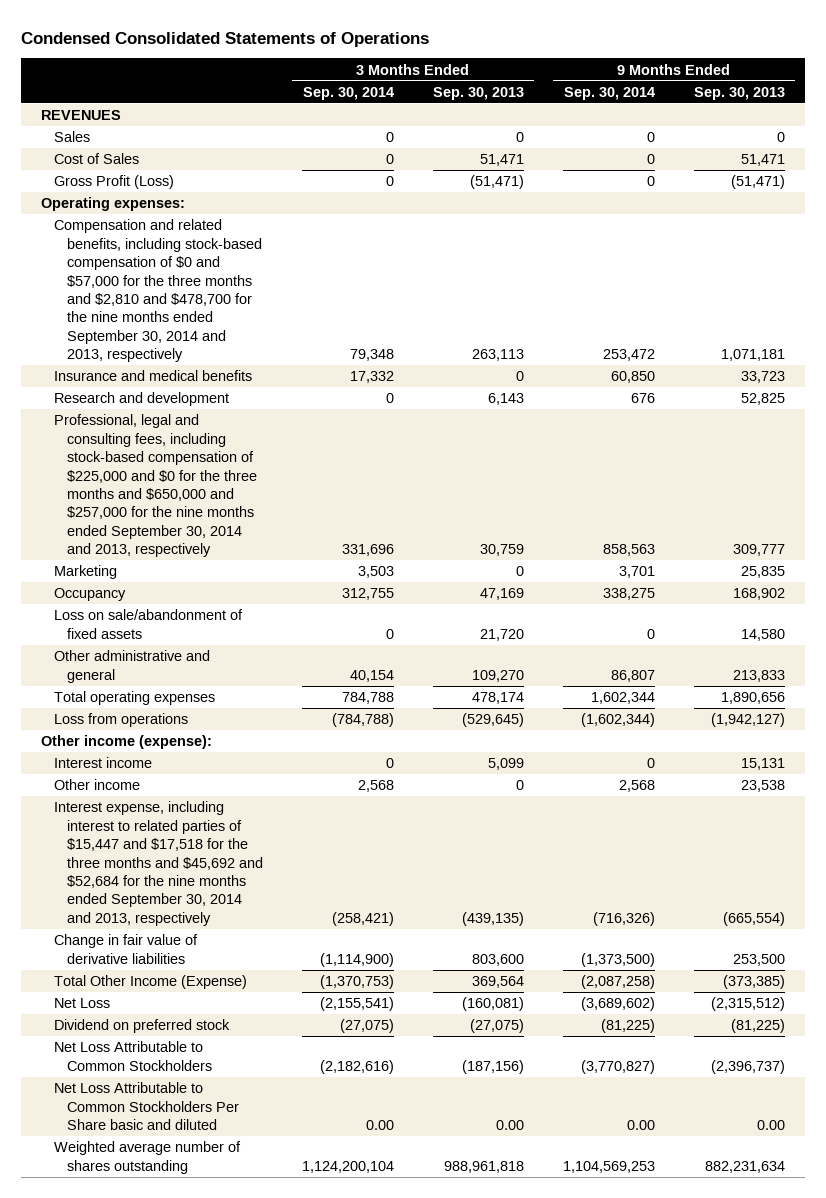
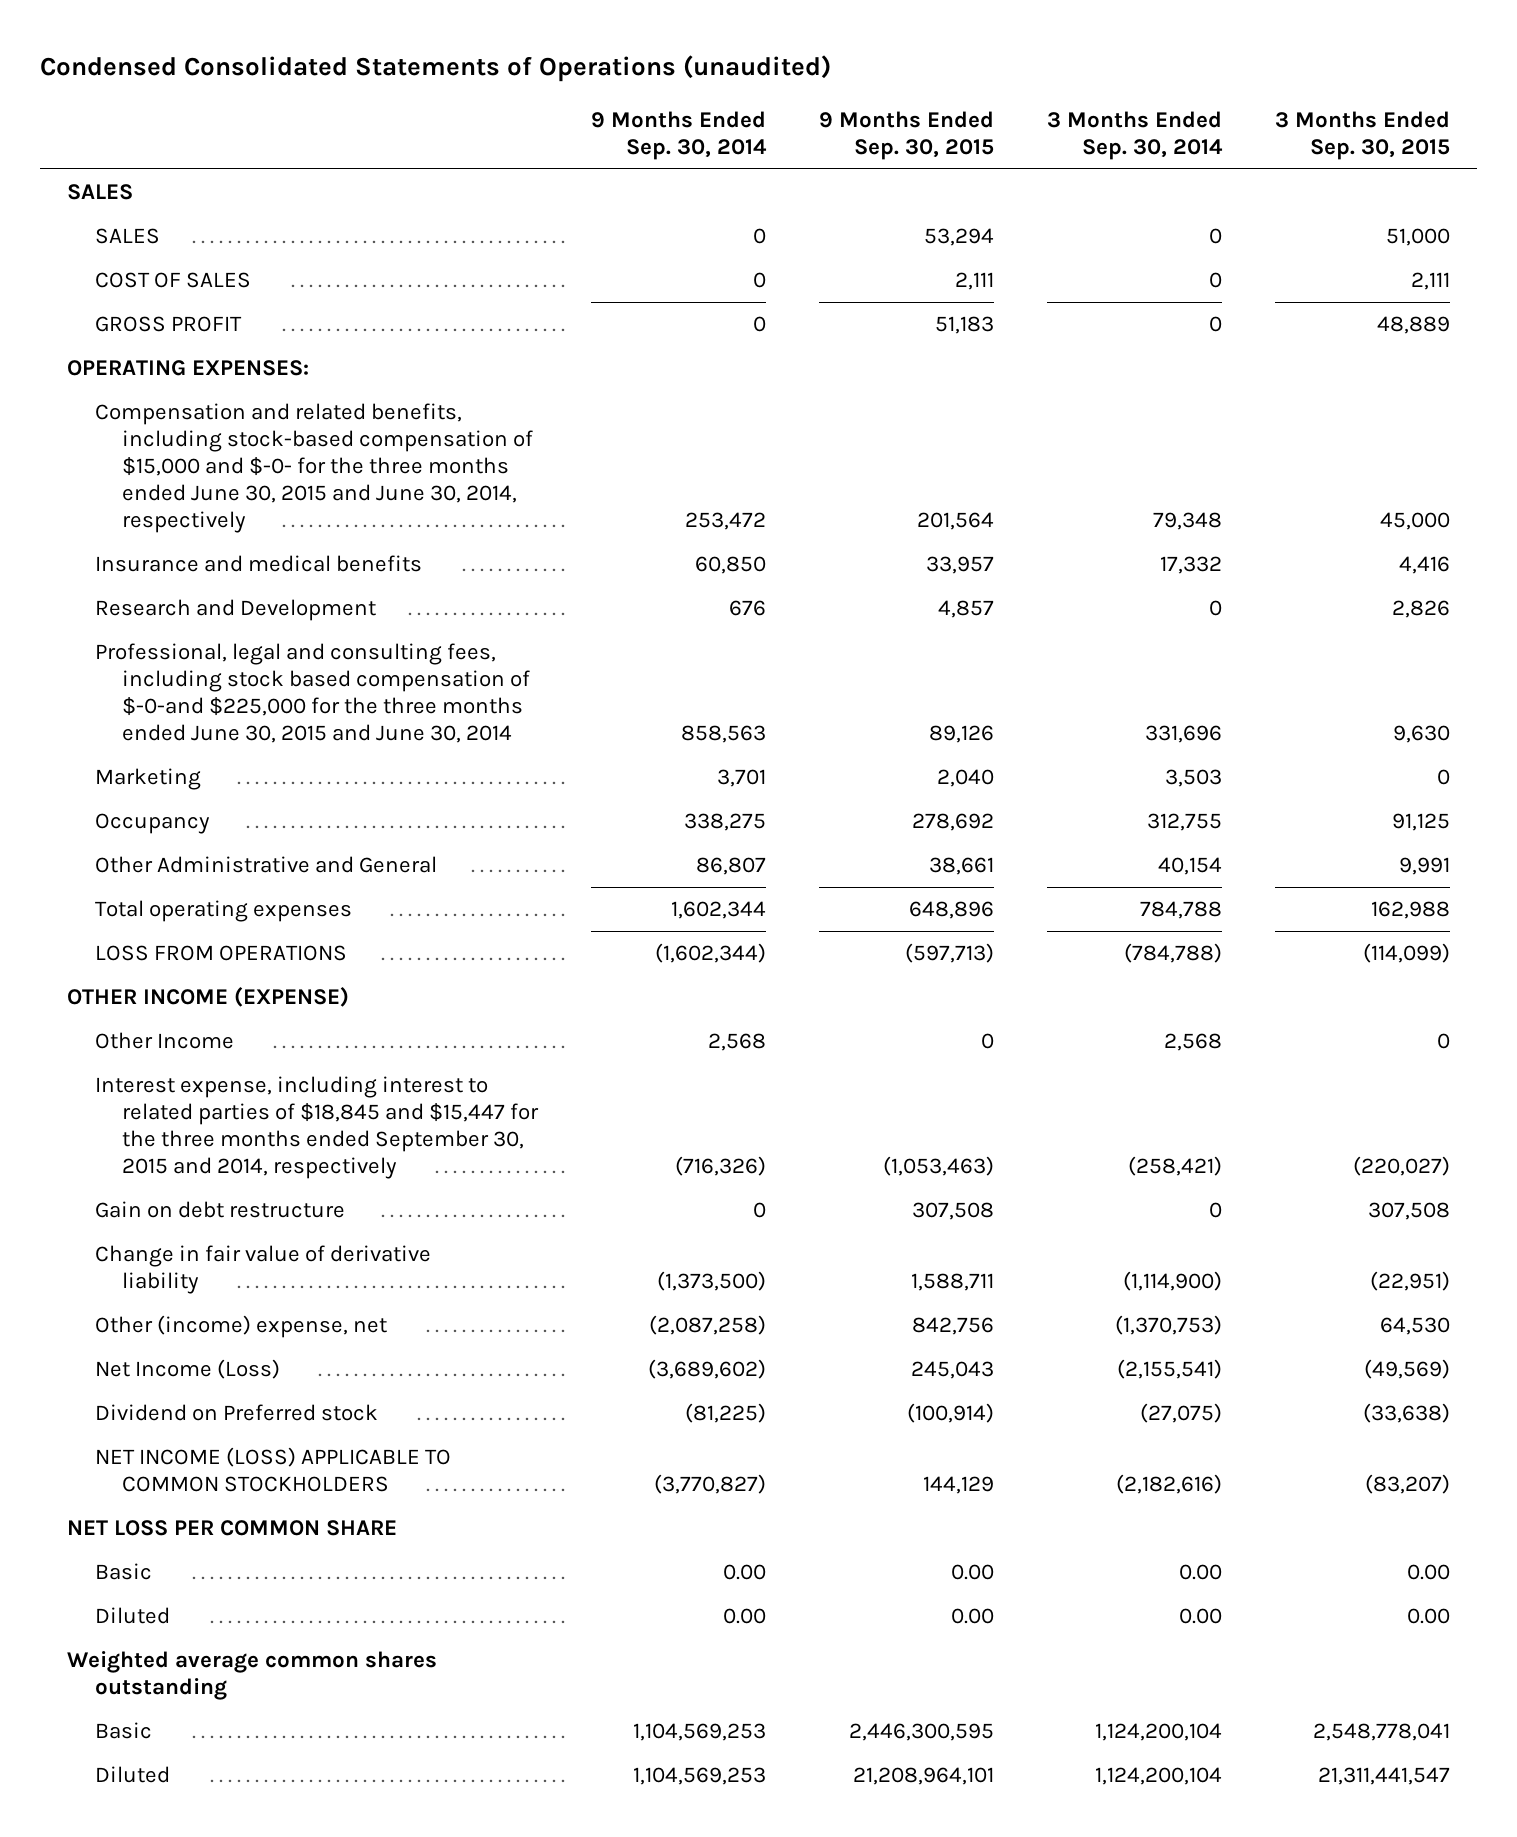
[21,31,430,47] Condensed Consolidated Statements of Operations -> [40,55,832,83] Condensed Consolidated Statements of Operations (unaudited)
[433,86,525,100] Sep. 30, 2013 -> none
[694,86,786,100] Sep. 30, 2013 -> none
none -> [819,110,995,160] 9 Months Ended Sep. 30, 2015
none -> [1275,110,1451,160] 3 Months Ended Sep. 30, 2015
[40,110,121,121] REVENUES -> none
none -> [66,183,133,200] SALES
[53,131,90,143] Sales -> [94,227,160,244] SALES
[53,153,139,165] Cost of Sales -> [94,271,251,288] COST OF SALES
[53,175,174,190] Gross Profit (Loss) -> [94,315,242,332] GROSS PROFIT
[40,197,185,212] Operating expenses: -> [66,359,309,376] OPERATING EXPENSES:
[53,219,262,363] Compensation and related benefits, including stock-based compensation of $0 and $57,000 for the three months and $2,810 and $478,700 for the nine months ended September 30, 2014 and 2013, respectively -> [94,402,534,534] Compensation and related benefits, including stock-based compensation of $15,000 and $-0- for the three months ended June 30, 2015 and June 30, 2014, respectively
[53,392,229,407] Research and development -> [94,598,376,621] Research and Development
[53,414,257,558] Professional, legal and consulting fees, including stock-based compensation of $225,000 and $0 for the three months and $650,000 and $257,000 for the nine months ended September 30, 2014 and 2013, respectively -> [94,642,531,744] Professional, legal and consulting fees, including stock based compensation of $-0-and $225,000 for the three months ended June 30, 2015 and June 30, 2014
[53,609,243,639] Loss on sale/abandonment of fixed assets -> none
[53,650,210,683] Other administrative and general -> [94,855,437,873] Other Administrative and General
[53,757,152,769] Interest income -> none
[53,1082,239,1131] Net Loss Attributable to Common Stockholders Per Share basic and diluted -> none
[53,713,188,728] Loss from operations -> [94,944,347,961] LOSS FROM OPERATIONS
[40,735,212,750] Other income (expense): -> [66,986,349,1007] OTHER INCOME (EXPENSE)
[53,779,140,791] Other income -> [94,1031,234,1049] Other Income
[53,801,263,926] Interest expense, including interest to related parties of $15,447 and $17,518 for the three months and $45,692 and $52,684 for the nine months ended September 30, 2014 and 2013, respectively -> [94,1075,540,1180] Interest expense, including interest to related parties of $18,845 and $15,447 for the three months ended September 30, 2015 and 2014, respectively
none -> [94,1200,345,1218] Gain on debt restructure
[53,934,198,964] Change in fair value of derivative liabilities -> [94,1244,431,1295] Change in fair value of derivative liability
[53,975,247,990] Total Other Income (Expense) -> [94,1314,387,1338] Other (income) expense, net
[53,998,110,1009] Net Loss -> [94,1358,280,1379] Net Income (Loss)
[53,1019,230,1034] Dividend on preferred stock -> [94,1403,378,1421] Dividend on Preferred stock
[53,1041,212,1071] Net Loss Attributable to Common Stockholders -> [94,1446,451,1493] NET INCOME (LOSS) APPLICABLE TO COMMON STOCKHOLDERS
none -> [66,1519,397,1536] NET LOSS PER COMMON SHARE
none -> [94,1562,152,1580] Basic
none -> [94,1606,170,1624] Diluted
none -> [66,1650,437,1701] Weighted average common shares outstanding
[53,1141,241,1174] Weighted average number of shares outstanding -> [94,1721,152,1739] Basic
none -> [94,1765,170,1783] Diluted

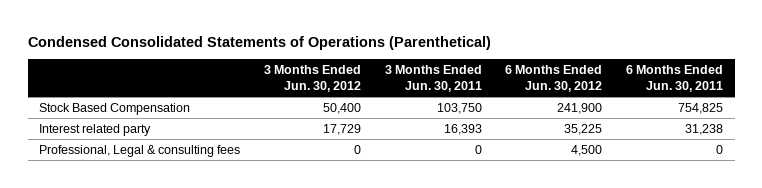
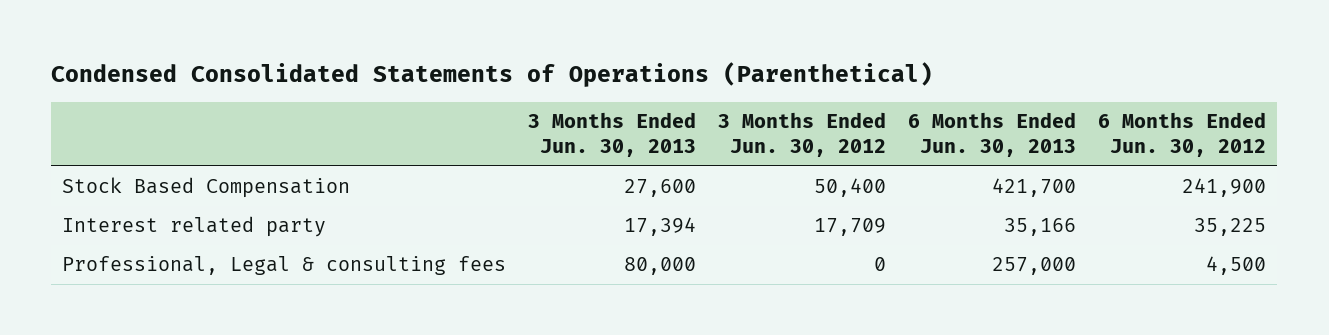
[384,65,482,93] 3 Months Ended Jun. 30, 2011 -> none
[625,65,723,93] 6 Months Ended Jun. 30, 2011 -> none
none -> [528,112,697,158] 3 Months Ended Jun. 30, 2013
none -> [908,112,1077,158] 6 Months Ended Jun. 30, 2013
[322,123,361,135] 17,729 -> [814,218,887,237] 17,709

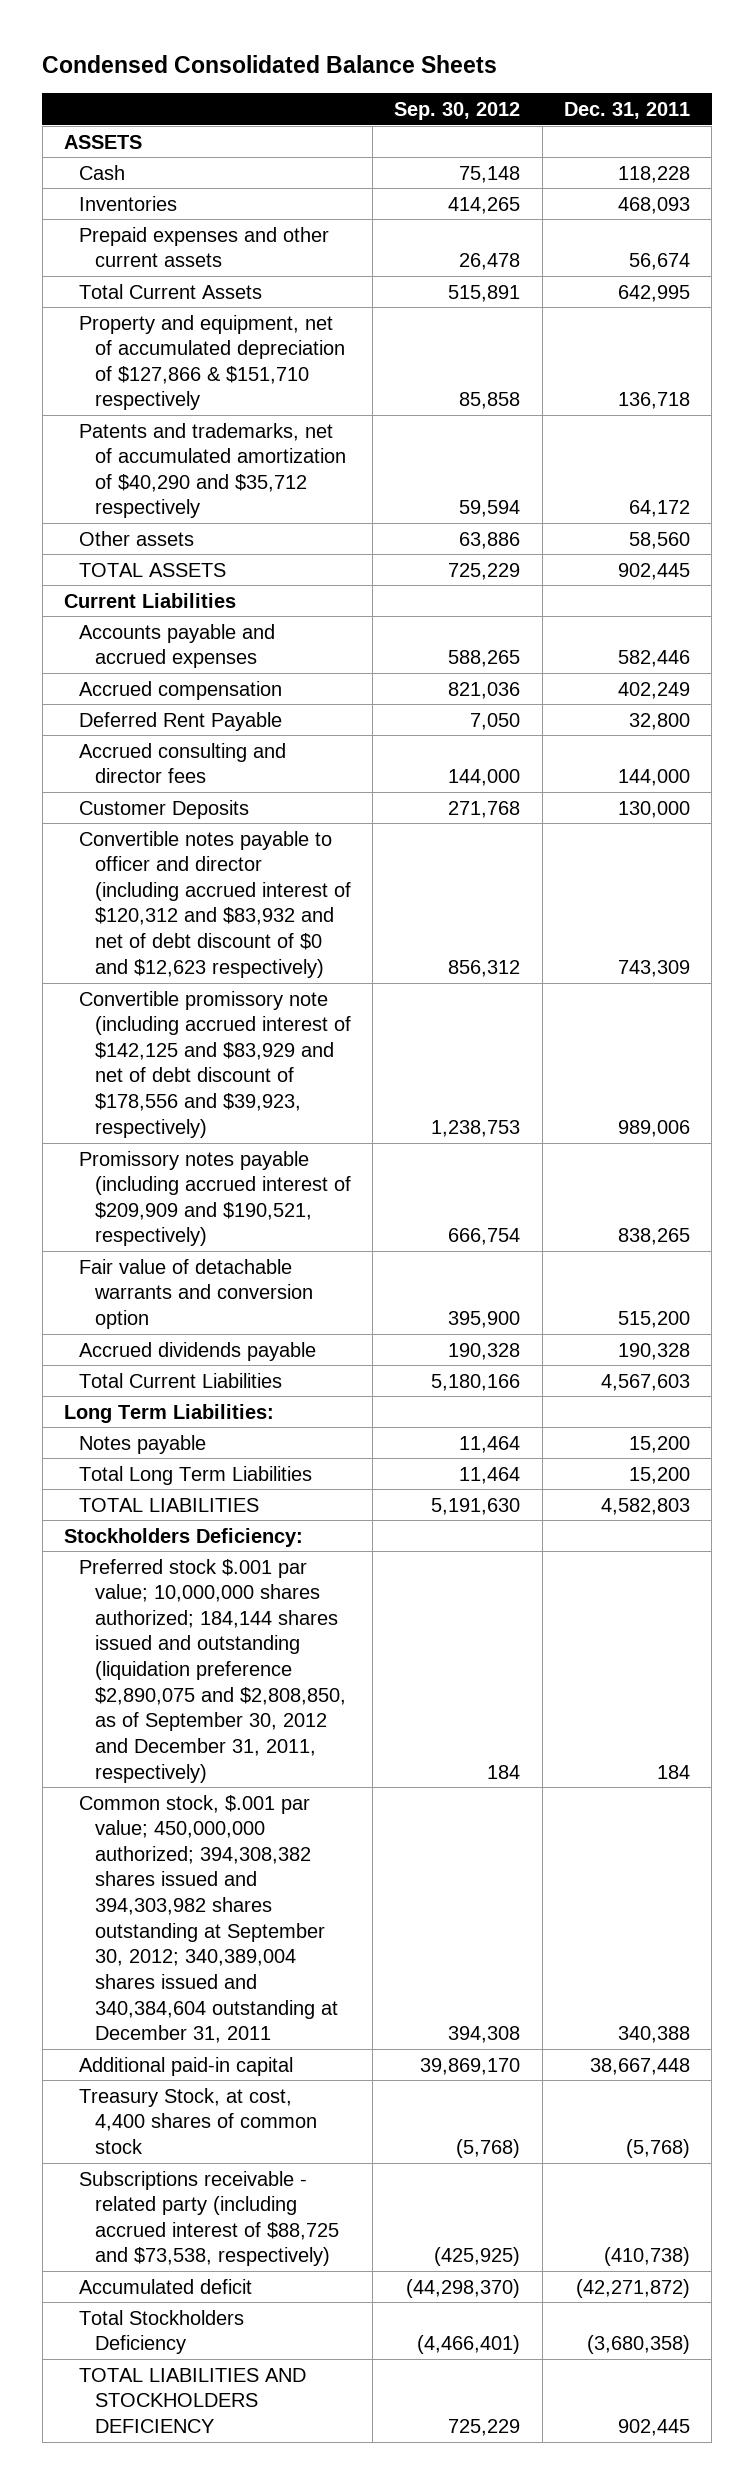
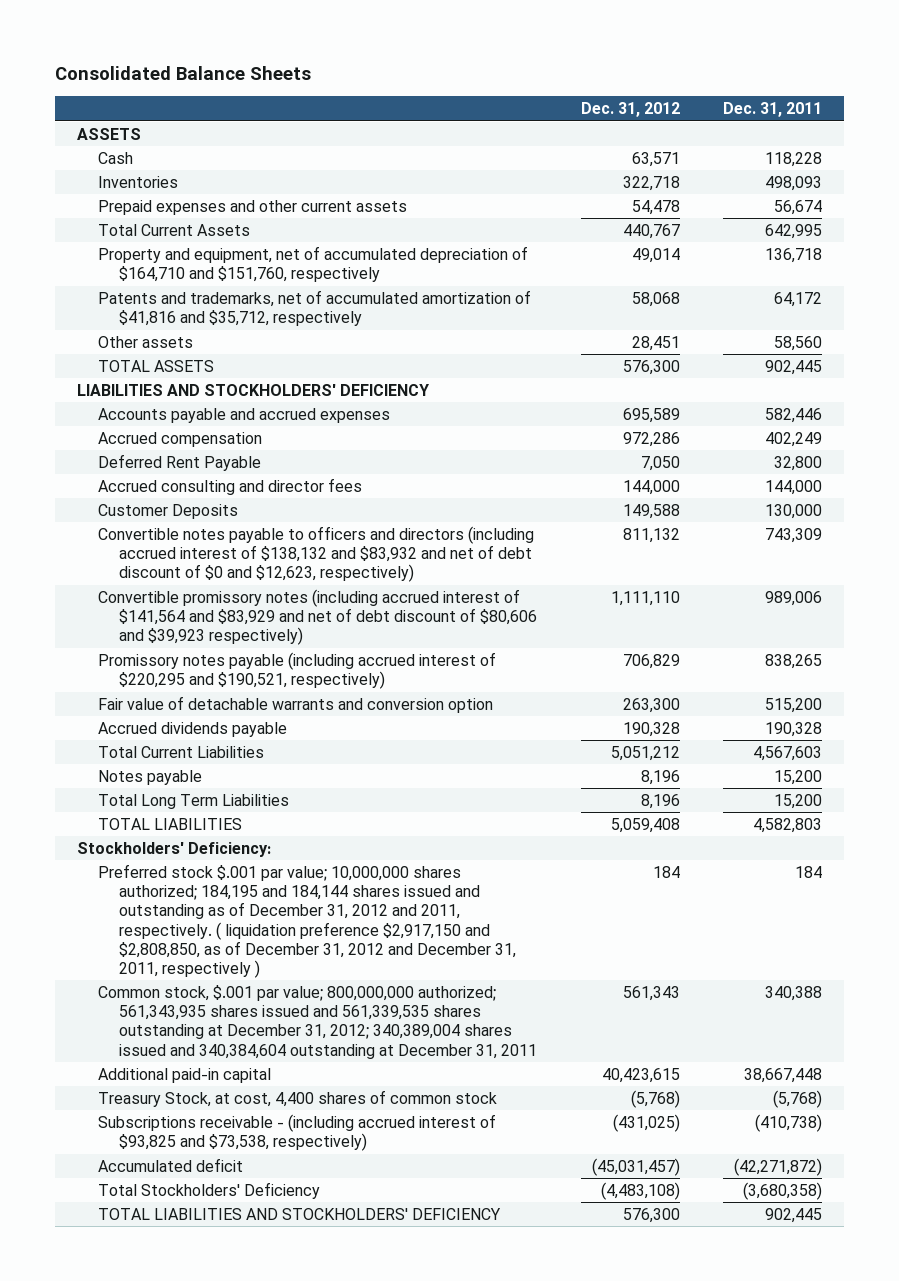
[42,55,498,74] Condensed Consolidated Balance Sheets -> [55,66,312,81] Consolidated Balance Sheets
[394,101,521,120] Sep. 30, 2012 -> none
none -> [580,102,680,118] Dec. 31, 2012
[617,196,690,214] 468,093 -> [765,175,823,191] 498,093
[79,314,345,411] Property and equipment, net of accumulated depreciation of $127,866 & $151,710 respectively -> [98,245,529,283] Property and equipment, net of accumulated depreciation of $164,710 and $151,760, respectively
[79,422,346,519] Patents and trademarks, net of accumulated amortization of $40,290 and $35,712 respectively -> [98,289,532,327] Patents and trademarks, net of accumulated amortization of $41,816 and $35,712, respectively
[64,592,237,608] Current Liabilities -> none
none -> [76,383,429,396] LIABILITIES AND STOCKHOLDERS' DEFICIENCY
[79,830,351,978] Convertible notes payable to officer and director (including accrued interest of $120,312 and $83,932 and net of debt discount of $0 and $12,623 respectively) -> [98,525,535,583] Convertible notes payable to officers and directors (including accrued interest of $138,132 and $83,932 and net of debt discount of $0 and $12,623, respectively)
[79,990,351,1138] Convertible promissory note (including accrued interest of $142,125 and $83,929 and net of debt discount of $178,556 and $39,923, respectively) -> [98,588,538,646] Convertible promissory notes (including accrued interest of $141,564 and $83,929 and net of debt discount of $80,606 and $39,923 respectively)
[79,1150,351,1247] Promissory notes payable (including accrued interest of $209,909 and $190,521, respectively) -> [98,651,497,690] Promissory notes payable (including accrued interest of $220,295 and $190,521, respectively)
[64,1403,275,1423] Long Term Liabilities: -> none
[64,1527,304,1547] Stockholders Deficiency: -> [76,841,271,857] Stockholders' Deficiency:
[79,1558,346,1783] Preferred stock $.001 par value; 10,000,000 shares authorized; 184,144 shares issued and outstanding (liquidation preference $2,890,075 and $2,808,850, as of September 30, 2012 and December 31, 2011, respectively) -> [98,863,517,978] Preferred stock $.001 par value; 10,000,000 shares authorized; 184,195 and 184,144 shares issued and outstanding as of December 31, 2012 and 2011, respectively. ( liquidation preference $2,917,150 and $2,808,850, as of December 31, 2012 and December 31, 2011, respectively )
[79,1794,338,2044] Common stock, $.001 par value; 450,000,000 authorized; 394,308,382 shares issued and 394,303,982 shares outstanding at September 30, 2012; 340,389,004 shares issued and 340,384,604 outstanding at December 31, 2011 -> [98,984,538,1059] Common stock, $.001 par value; 800,000,000 authorized; 561,343,935 shares issued and 561,339,535 shares outstanding at December 31, 2012; 340,389,004 shares issued and 340,384,604 outstanding at December 31, 2011
[79,2170,339,2267] Subscriptions receivable - related party (including accrued interest of $88,725 and $73,538, respectively) -> [98,1113,497,1152] Subscriptions receivable - (including accrued interest of $93,825 and $73,538, respectively)
[79,2309,245,2355] Total Stockholders Deficiency -> [98,1181,321,1199] Total Stockholders' Deficiency
[79,2367,307,2433] TOTAL LIABILITIES AND STOCKHOLDERS DEFICIENCY -> [98,1207,502,1220] TOTAL LIABILITIES AND STOCKHOLDERS' DEFICIENCY

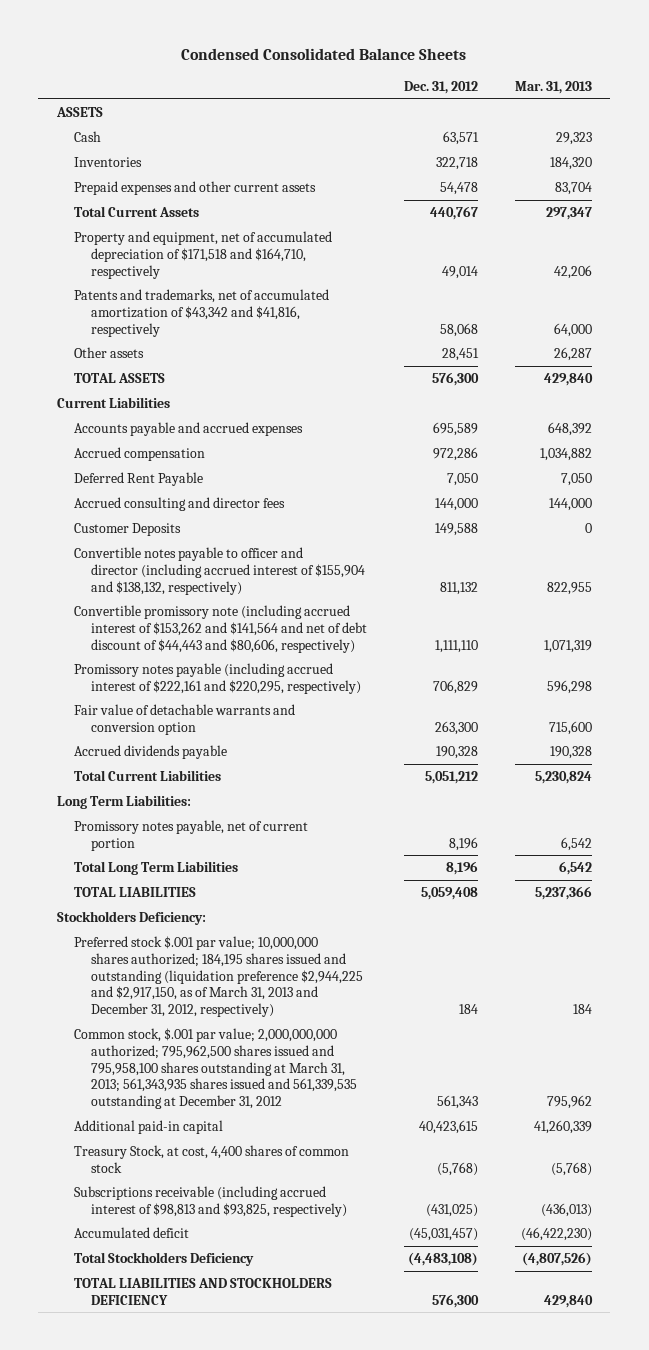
[55,66,312,81] Consolidated Balance Sheets -> [181,48,467,61] Condensed Consolidated Balance Sheets
[723,102,823,118] Dec. 31, 2011 -> none
none -> [514,81,592,95] Mar. 31, 2013
[98,245,529,283] Property and equipment, net of accumulated depreciation of $164,710 and $151,760, respectively -> [73,231,332,279] Property and equipment, net of accumulated depreciation of $171,518 and $164,710, respectively
[98,289,532,327] Patents and trademarks, net of accumulated amortization of $41,816 and $35,712, respectively -> [73,289,329,337] Patents and trademarks, net of accumulated amortization of $43,342 and $41,816, respectively
[76,383,429,396] LIABILITIES AND STOCKHOLDERS' DEFICIENCY -> none
none -> [56,397,170,409] Current Liabilities
[98,525,535,583] Convertible notes payable to officers and directors (including accrued interest of $138,132 and $83,932 and net of debt discount of $0 and $12,623, respectively) -> [73,547,365,595] Convertible notes payable to officer and director (including accrued interest of $155,904 and $138,132, respectively)
[98,588,538,646] Convertible promissory notes (including accrued interest of $141,564 and $83,929 and net of debt discount of $80,606 and $39,923 respectively) -> [73,605,367,653] Convertible promissory note (including accrued interest of $153,262 and $141,564 and net of debt discount of $44,443 and $80,606, respectively)
[98,651,497,690] Promissory notes payable (including accrued interest of $220,295 and $190,521, respectively) -> [73,663,361,694] Promissory notes payable (including accrued interest of $222,161 and $220,295, respectively)
none -> [56,795,191,810] Long Term Liabilities:
[98,769,203,785] Notes payable -> [73,820,308,851] Promissory notes payable, net of current portion
[76,841,271,857] Stockholders' Deficiency: -> [56,911,206,926] Stockholders Deficiency:
[98,863,517,978] Preferred stock $.001 par value; 10,000,000 shares authorized; 184,195 and 184,144 shares issued and outstanding as of December 31, 2012 and 2011, respectively. ( liquidation preference $2,917,150 and $2,808,850, as of December 31, 2012 and December 31, 2011, respectively ) -> [73,936,363,1018] Preferred stock $.001 par value; 10,000,000 shares authorized; 184,195 shares issued and outstanding (liquidation preference $2,944,225 and $2,917,150, as of March 31, 2013 and December 31, 2012, respectively)
[98,984,538,1059] Common stock, $.001 par value; 800,000,000 authorized; 561,343,935 shares issued and 561,339,535 shares outstanding at December 31, 2012; 340,389,004 shares issued and 340,384,604 outstanding at December 31, 2011 -> [73,1028,357,1110] Common stock, $.001 par value; 2,000,000,000 authorized; 795,962,500 shares issued and 795,958,100 shares outstanding at March 31, 2013; 561,343,935 shares issued and 561,339,535 outstanding at December 31, 2012
[98,1113,497,1152] Subscriptions receivable - (including accrued interest of $93,825 and $73,538, respectively) -> [73,1186,347,1217] Subscriptions receivable (including accrued interest of $98,813 and $93,825, respectively)
[98,1181,321,1199] Total Stockholders' Deficiency -> [73,1252,254,1267] Total Stockholders Deficiency
[98,1207,502,1220] TOTAL LIABILITIES AND STOCKHOLDERS' DEFICIENCY -> [73,1278,332,1305] TOTAL LIABILITIES AND STOCKHOLDERS DEFICIENCY

